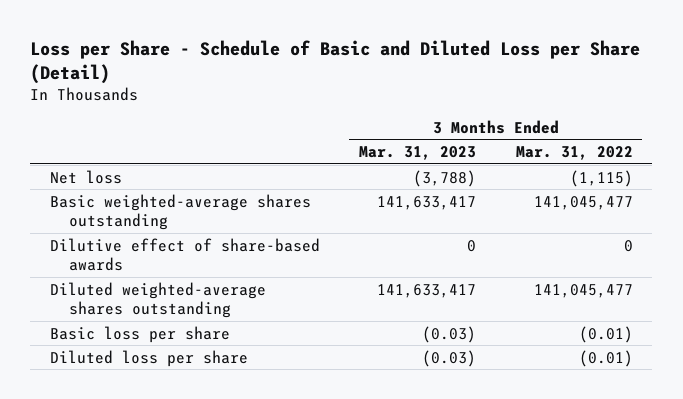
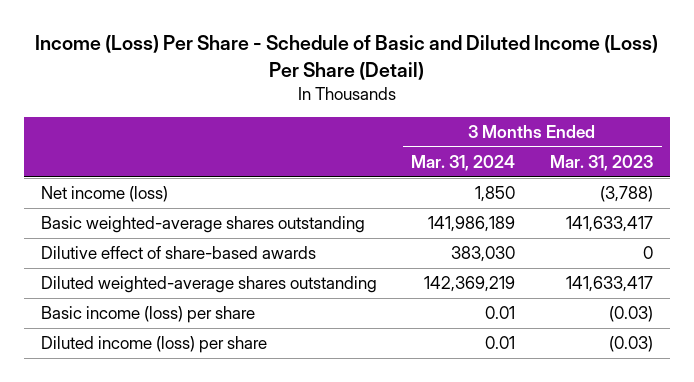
[30,39,641,84] Loss per Share - Schedule of Basic and Diluted Loss per Share (Detail) -> [34,35,658,80] Income (Loss) Per Share - Schedule of Basic and Diluted Income (Loss) Per Share (Detail)
[515,145,633,160] Mar. 31, 2022 -> none
none -> [411,155,516,172] Mar. 31, 2024
[50,169,123,184] Net loss -> [40,186,168,203] Net income (loss)
[50,325,231,343] Basic loss per share -> [40,306,255,324] Basic income (loss) per share
[50,349,249,367] Diluted loss per share -> [40,336,267,354] Diluted income (loss) per share

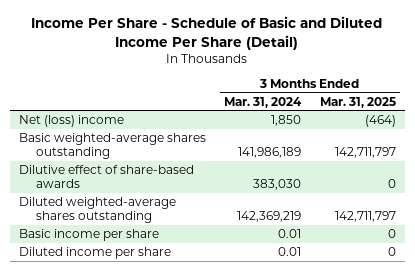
[34,35,658,80] Income (Loss) Per Share - Schedule of Basic and Diluted Income (Loss) Per Share (Detail) -> [31,16,383,50] Income Per Share - Schedule of Basic and Diluted Income Per Share (Detail)
[549,155,653,172] Mar. 31, 2023 -> none
none -> [319,96,396,108] Mar. 31, 2025
[40,186,168,203] Net income (loss) -> [19,115,125,128] Net (loss) income
[40,306,255,324] Basic income (loss) per share -> [19,229,160,242] Basic income per share
[40,336,267,354] Diluted income (loss) per share -> [19,247,172,260] Diluted income per share

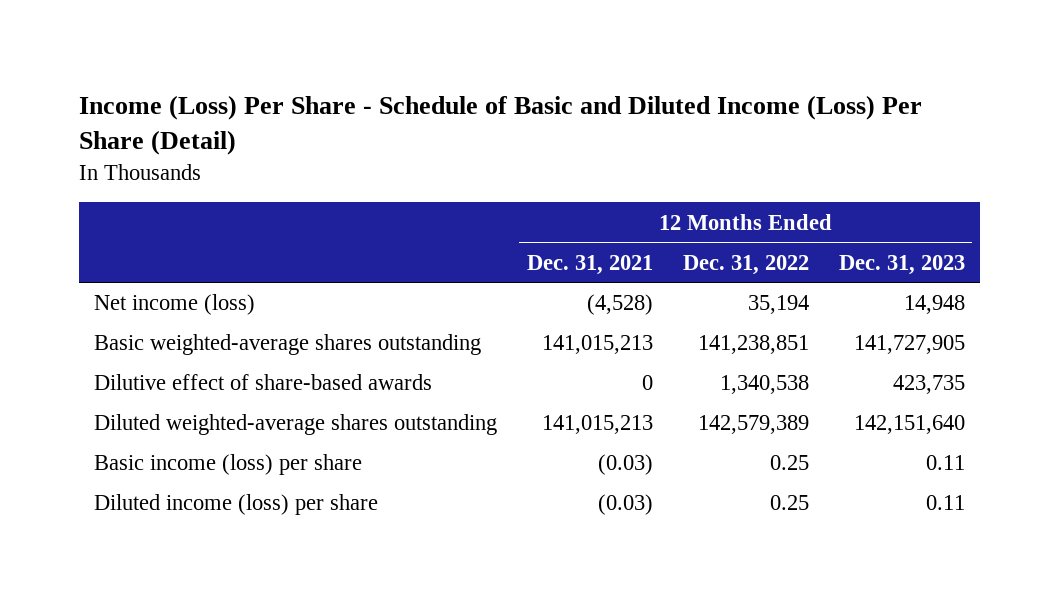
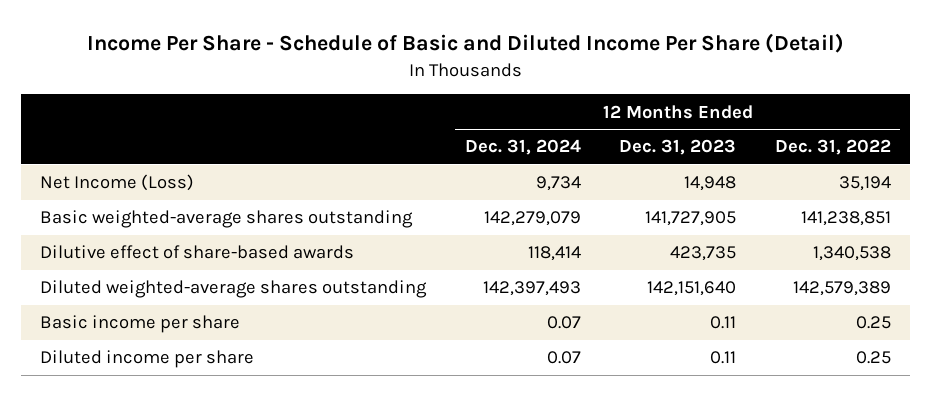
[78,94,922,156] Income (Loss) Per Share - Schedule of Basic and Diluted Income (Loss) Per Share (Detail) -> [86,33,844,54] Income Per Share - Schedule of Basic and Diluted Income Per Share (Detail)
[526,254,653,275] Dec. 31, 2021 -> none
none -> [464,139,581,156] Dec. 31, 2024
[93,294,255,316] Net income (loss) -> [40,174,195,192] Net Income (Loss)
[93,454,362,476] Basic income (loss) per share -> [40,315,241,334] Basic income per share
[93,494,378,516] Diluted income (loss) per share -> [40,350,255,369] Diluted income per share

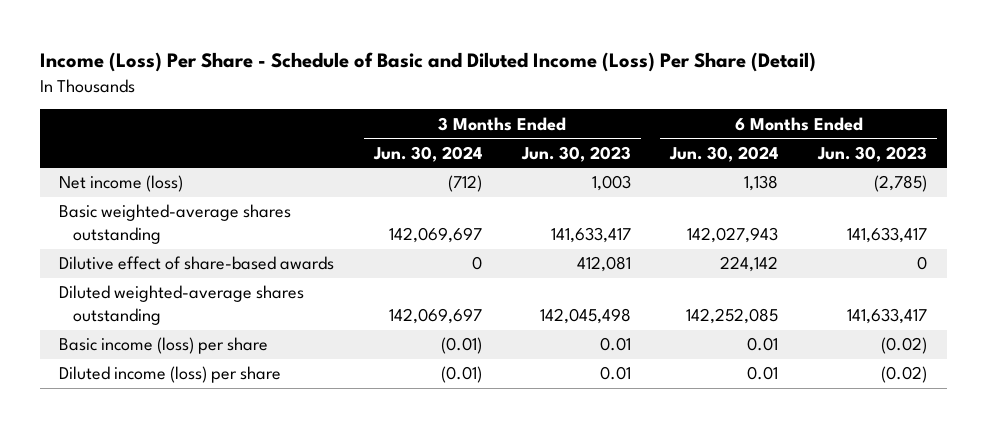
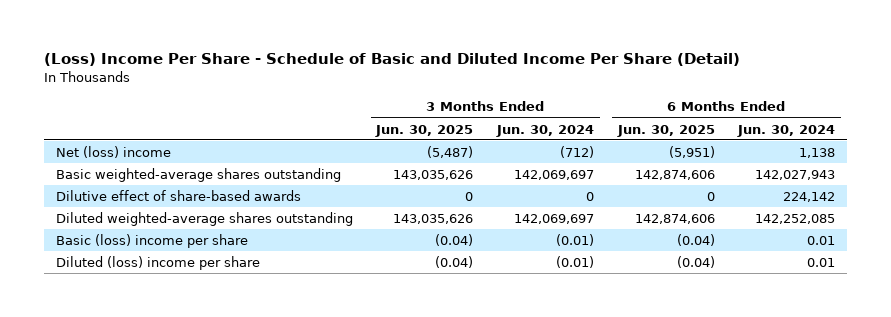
[39,52,816,73] Income (Loss) Per Share - Schedule of Basic and Diluted Income (Loss) Per Share (Detail) -> [44,53,741,67] (Loss) Income Per Share - Schedule of Basic and Diluted Income Per Share (Detail)
[520,145,631,162] Jun. 30, 2023 -> none
[816,145,927,162] Jun. 30, 2023 -> none
none -> [375,124,474,137] Jun. 30, 2025
none -> [616,124,715,137] Jun. 30, 2025
[59,175,184,193] Net income (loss) -> [55,145,171,158] Net (loss) income
[59,337,269,355] Basic income (loss) per share -> [55,233,248,248] Basic (loss) income per share
[59,366,282,384] Diluted income (loss) per share -> [55,255,260,270] Diluted (loss) income per share

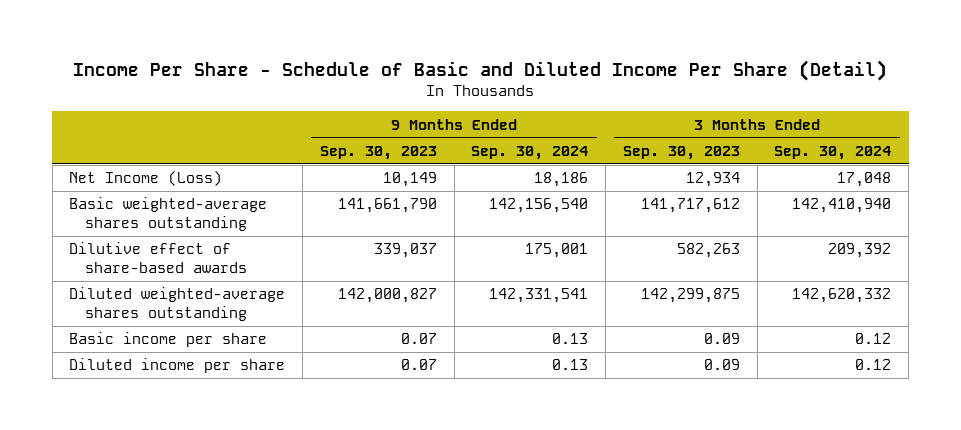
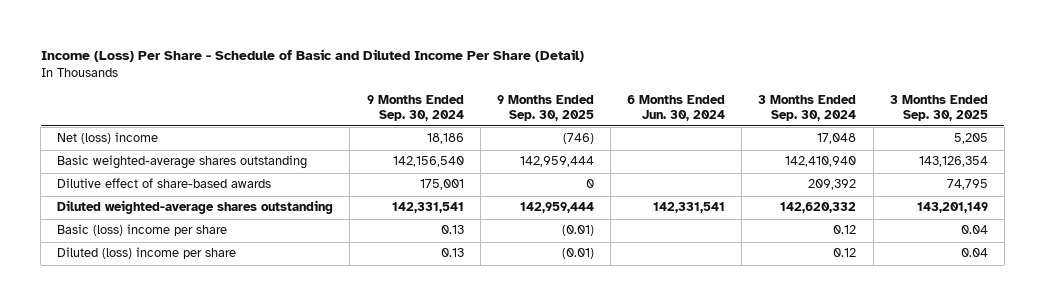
[73,59,888,81] Income Per Share - Schedule of Basic and Diluted Income Per Share (Detail) -> [40,48,584,62] Income (Loss) Per Share - Schedule of Basic and Diluted Income Per Share (Detail)
[319,146,437,161] Sep. 30, 2023 -> none
[622,146,740,161] Sep. 30, 2023 -> none
none -> [496,95,594,121] 9 Months Ended Sep. 30, 2025
none -> [627,95,726,121] 6 Months Ended Jun. 30, 2024
none -> [889,95,988,121] 3 Months Ended Sep. 30, 2025
[69,171,223,187] Net Income (Loss) -> [57,132,159,145] Net (loss) income
[69,332,268,348] Basic income per share -> [57,224,228,237] Basic (loss) income per share
[69,358,286,374] Diluted income per share -> [57,247,237,260] Diluted (loss) income per share

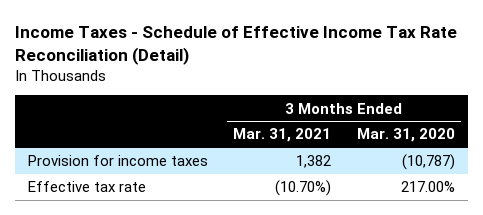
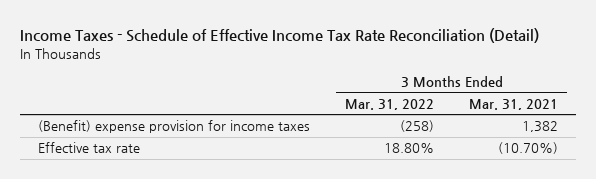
[356,128,455,143] Mar. 31, 2020 -> none
none -> [345,98,435,110] Mar. 31, 2022
[27,155,208,167] Provision for income taxes -> [37,120,310,134] (Benefit) expense provision for income taxes

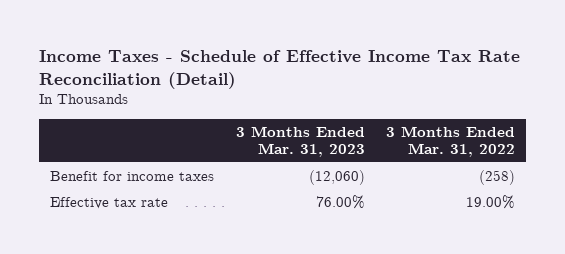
[469,98,559,110] Mar. 31, 2021 -> none
none -> [235,125,365,157] 3 Months Ended Mar. 31, 2023
[37,120,310,134] (Benefit) expense provision for income taxes -> [49,170,214,181] Benefit for income taxes
[384,143,435,154] 18.80% -> [466,194,516,209] 19.00%

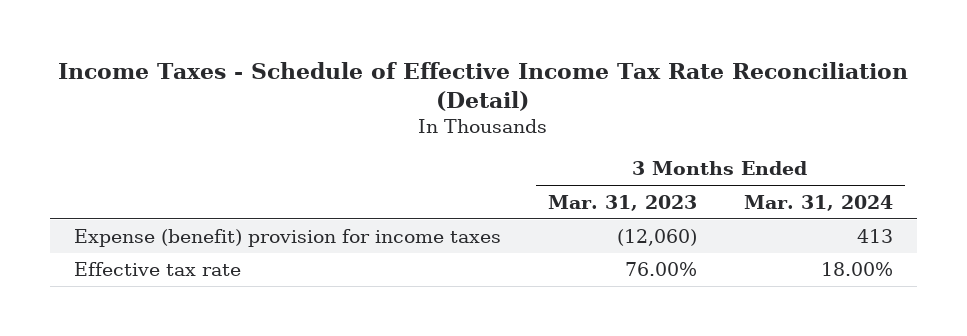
[386,125,516,157] 3 Months Ended Mar. 31, 2022 -> none
none -> [743,194,893,211] Mar. 31, 2024
[49,170,214,181] Benefit for income taxes -> [73,229,501,248] Expense (benefit) provision for income taxes

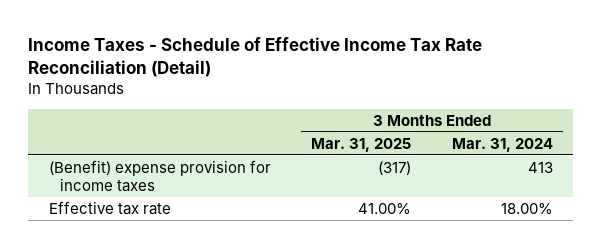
[547,194,697,211] Mar. 31, 2023 -> none
none -> [311,137,412,152] Mar. 31, 2025
[73,229,501,248] Expense (benefit) provision for income taxes -> [48,159,271,192] (Benefit) expense provision for income taxes

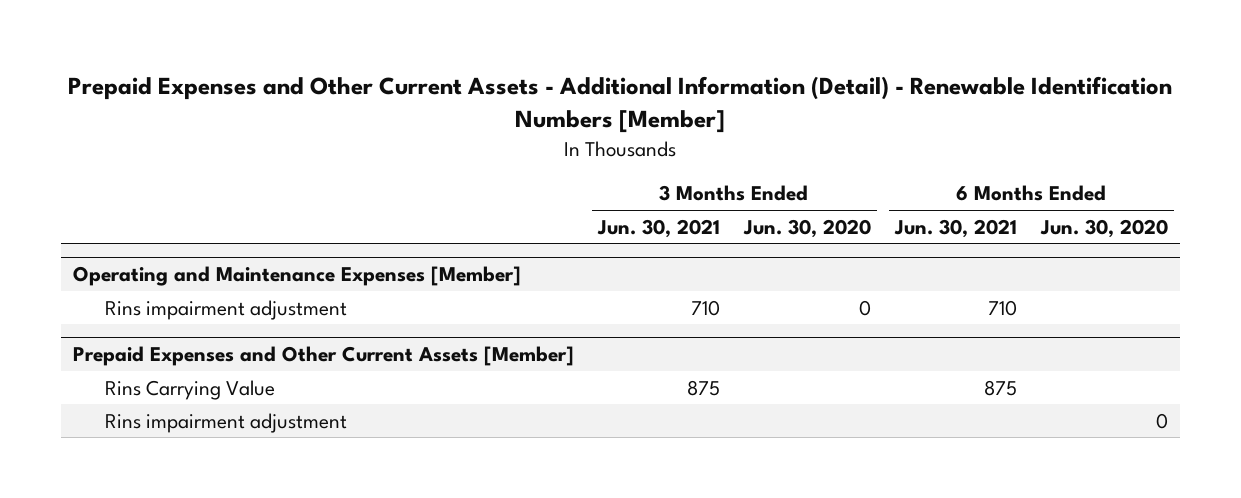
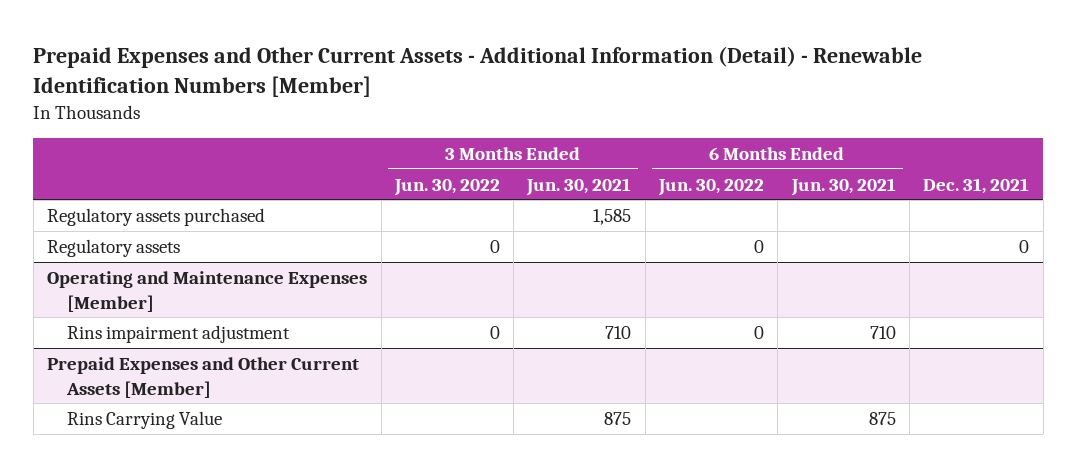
[742,218,871,238] Jun. 30, 2020 -> none
[1039,218,1168,238] Jun. 30, 2020 -> none
none -> [393,178,500,196] Jun. 30, 2022
none -> [658,178,765,196] Jun. 30, 2022
none -> [923,177,1030,194] Dec. 31, 2021
none -> [47,207,266,226] Regulatory assets purchased
none -> [47,238,181,257] Regulatory assets
[104,412,347,433] Rins impairment adjustment -> none

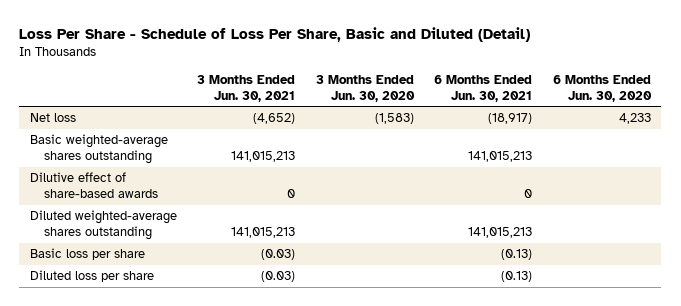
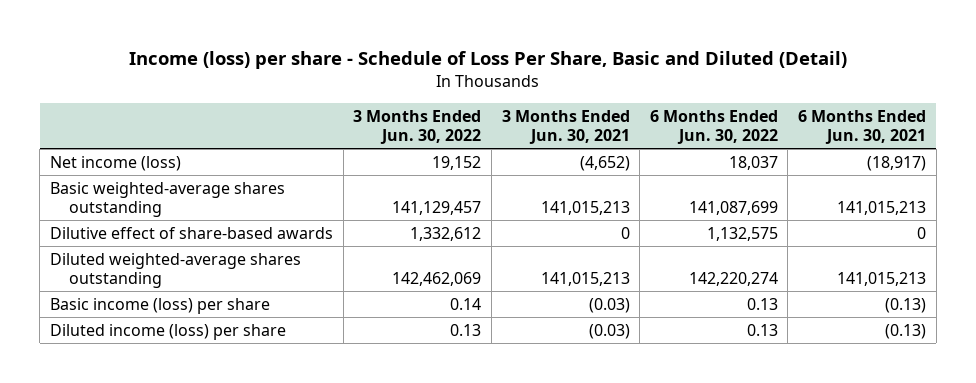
[19,26,531,42] Loss Per Share - Schedule of Loss Per Share, Basic and Diluted (Detail) -> [129,50,848,69] Income (loss) per share - Schedule of Loss Per Share, Basic and Diluted (Detail)
[315,74,415,102] 3 Months Ended Jun. 30, 2020 -> none
[553,74,653,102] 6 Months Ended Jun. 30, 2020 -> none
none -> [353,109,482,144] 3 Months Ended Jun. 30, 2022
none -> [649,109,778,144] 6 Months Ended Jun. 30, 2022
[29,113,76,123] Net loss -> [49,155,181,171] Net income (loss)
[29,248,145,261] Basic loss per share -> [49,297,270,314] Basic income (loss) per share
[29,270,154,283] Diluted loss per share -> [49,323,286,340] Diluted income (loss) per share

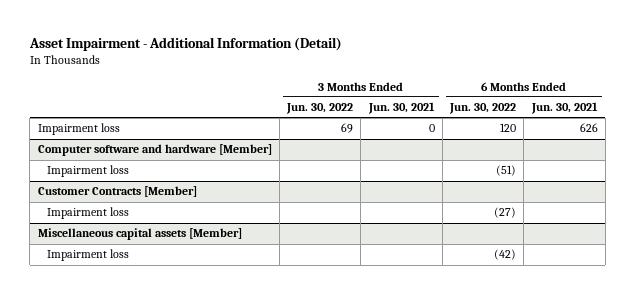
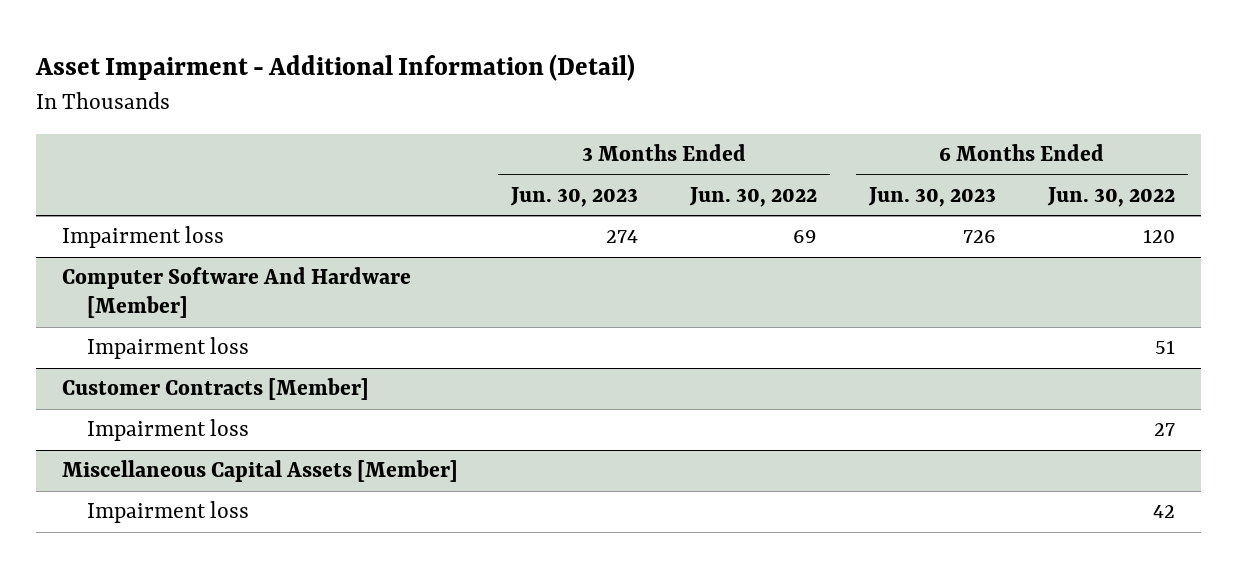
[367,102,435,115] Jun. 30, 2021 -> none
[530,102,598,115] Jun. 30, 2021 -> none
none -> [509,187,638,208] Jun. 30, 2023
none -> [867,187,996,208] Jun. 30, 2023
[37,144,272,157] Computer software and hardware [Member] -> [62,267,412,319] Computer Software And Hardware [Member]
[496,165,517,177] (51) -> [1155,340,1176,355] 51
[494,207,517,219] (27) -> [1154,423,1176,437] 27
[37,228,242,241] Miscellaneous capital assets [Member] -> [62,460,459,483] Miscellaneous Capital Assets [Member]
[494,249,517,261] (42) -> [1153,505,1176,519] 42

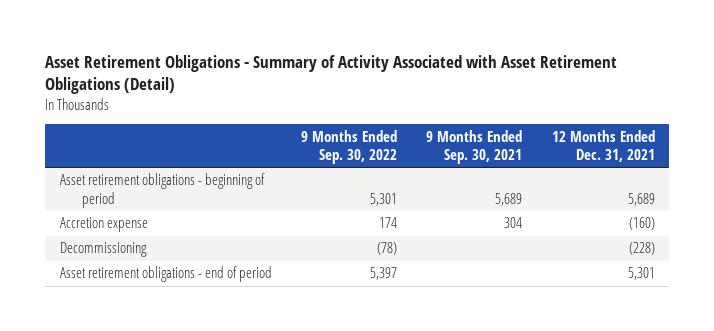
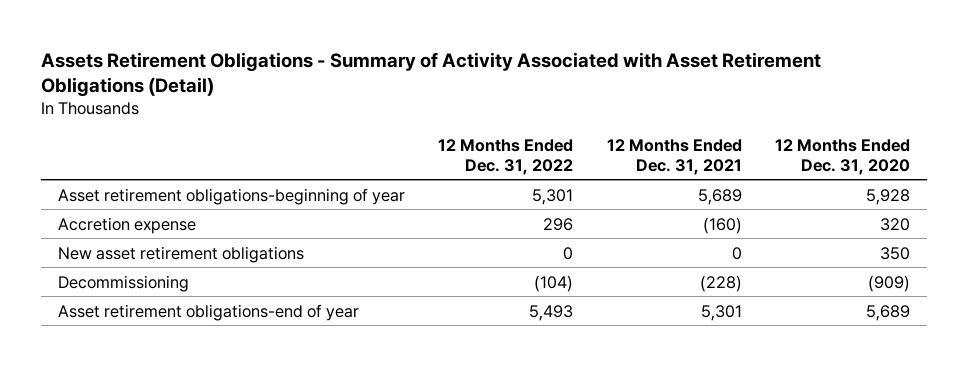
[45,54,618,95] Asset Retirement Obligations - Summary of Activity Associated with Asset Retirement Obligations (Detail) -> [41,51,822,97] Assets Retirement Obligations - Summary of Activity Associated with Asset Retirement Obligations (Detail)
[300,129,397,165] 9 Months Ended Sep. 30, 2022 -> none
[426,129,523,165] 9 Months Ended Sep. 30, 2021 -> none
none -> [438,139,574,175] 12 Months Ended Dec. 31, 2022
none -> [775,139,911,175] 12 Months Ended Dec. 31, 2020
[59,173,265,208] Asset retirement obligations - beginning of period -> [57,187,405,205] Asset retirement obligations-beginning of year
none -> [57,245,304,263] New asset retirement obligations
[59,266,272,283] Asset retirement obligations - end of period -> [57,303,359,321] Asset retirement obligations-end of year

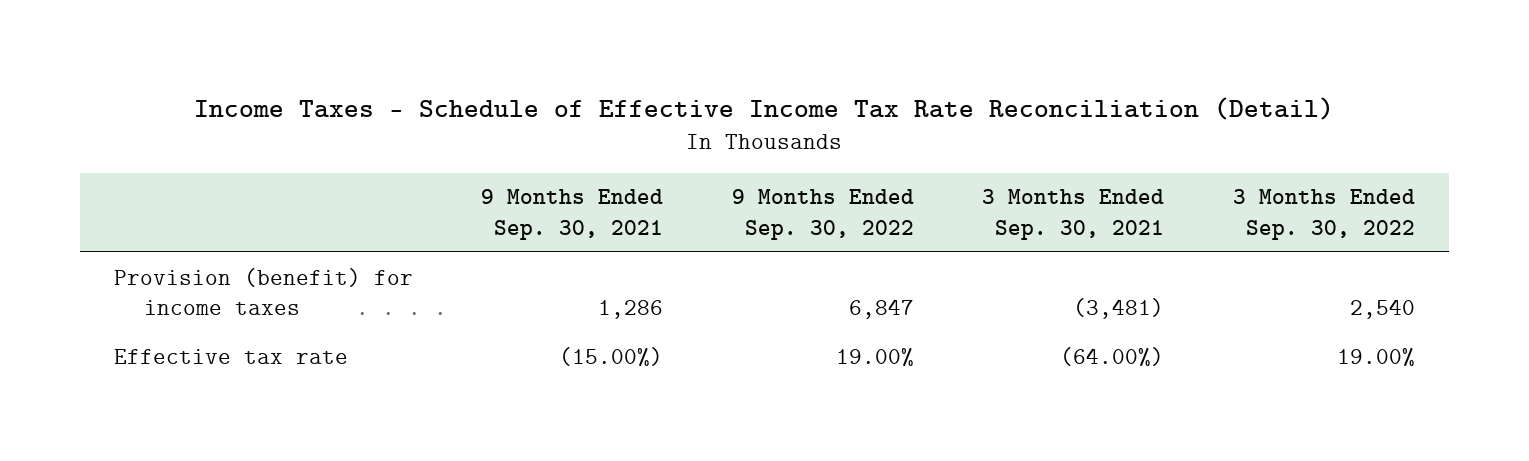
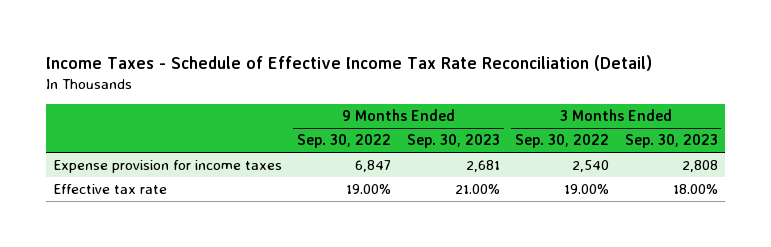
[481,189,664,240] 9 Months Ended Sep. 30, 2021 -> none
[982,189,1165,240] 3 Months Ended Sep. 30, 2021 -> none
none -> [406,134,500,149] Sep. 30, 2023
none -> [624,134,718,149] Sep. 30, 2023
[114,267,414,316] Provision (benefit) for income taxes -> [53,160,282,174] Expense provision for income taxes

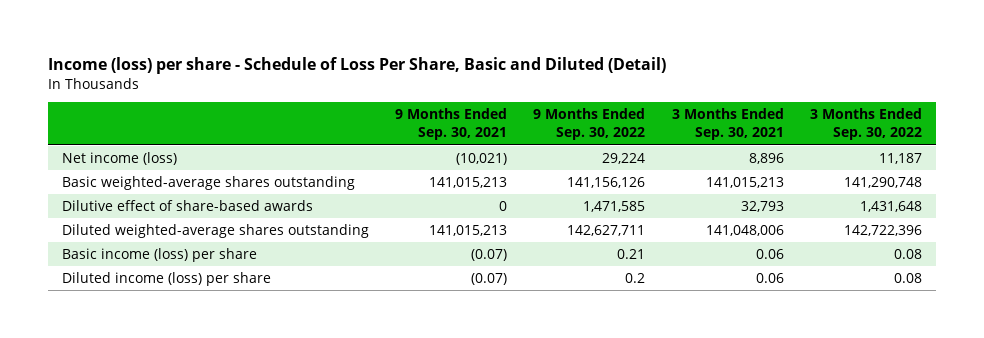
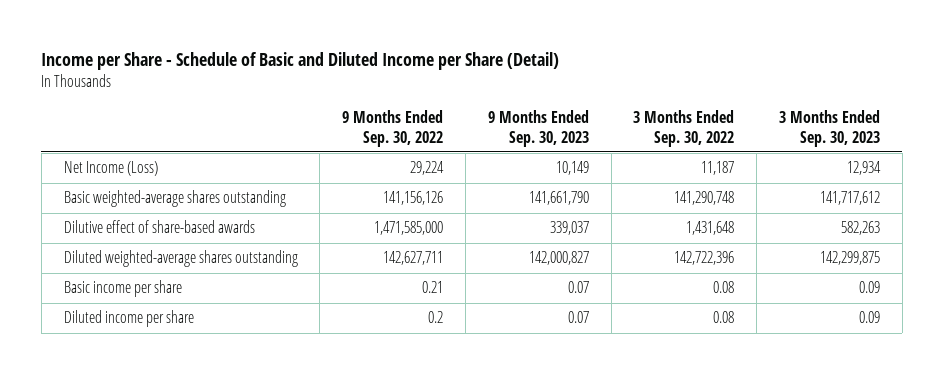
[48,56,667,74] Income (loss) per share - Schedule of Loss Per Share, Basic and Diluted (Detail) -> [41,51,560,70] Income per Share - Schedule of Basic and Diluted Income per Share (Detail)
[395,108,508,141] 9 Months Ended Sep. 30, 2021 -> none
[671,108,784,141] 3 Months Ended Sep. 30, 2021 -> none
none -> [487,109,589,147] 9 Months Ended Sep. 30, 2023
none -> [779,109,881,147] 3 Months Ended Sep. 30, 2023
[61,152,177,166] Net income (loss) -> [63,161,158,177] Net Income (Loss)
[583,201,646,213] 1,471,585 -> [374,221,444,236] 1,471,585,000
[61,248,257,263] Basic income (loss) per share -> [63,280,182,298] Basic income per share
[61,272,271,287] Diluted income (loss) per share -> [63,310,194,328] Diluted income per share

